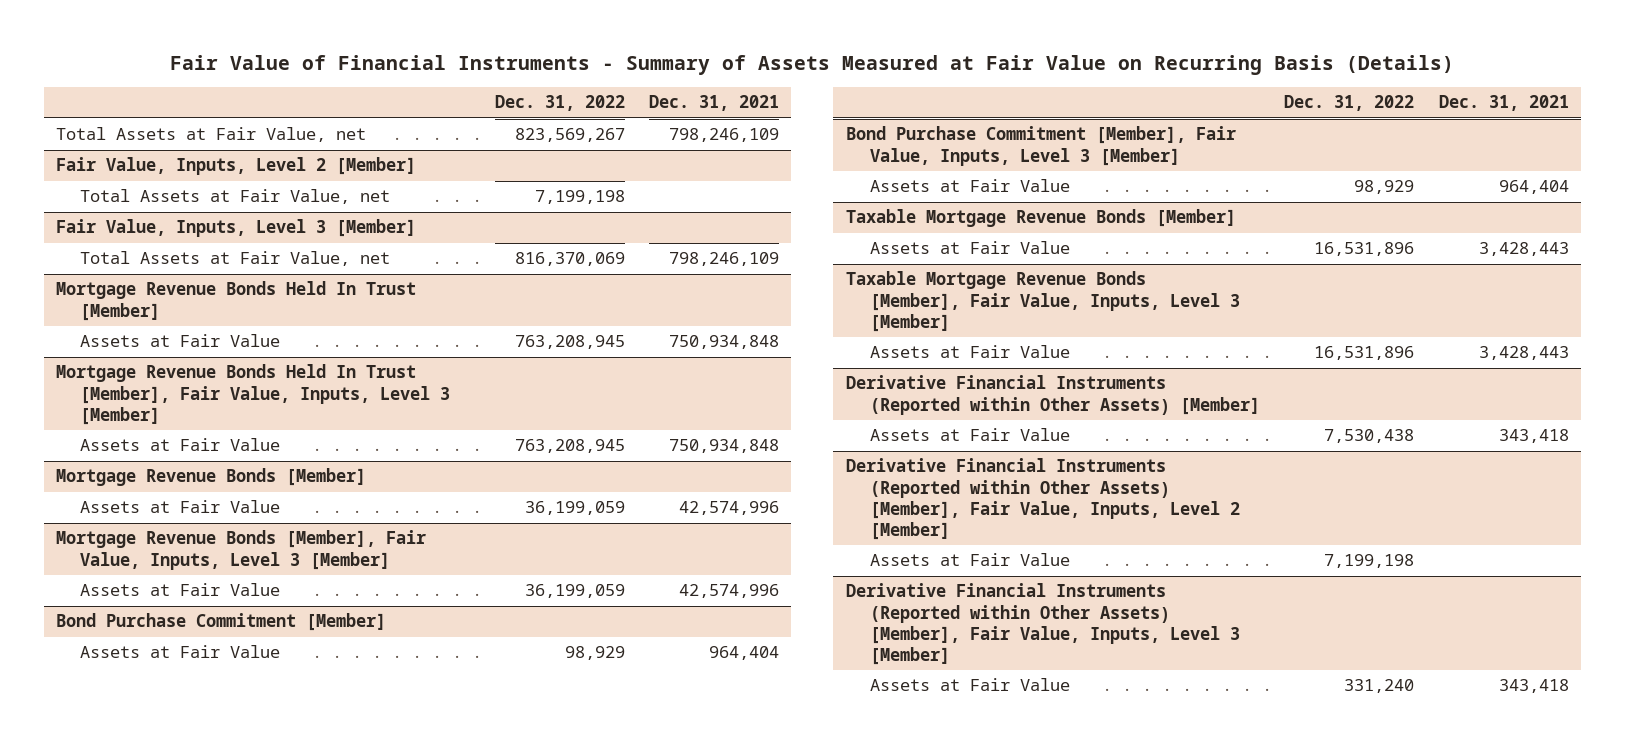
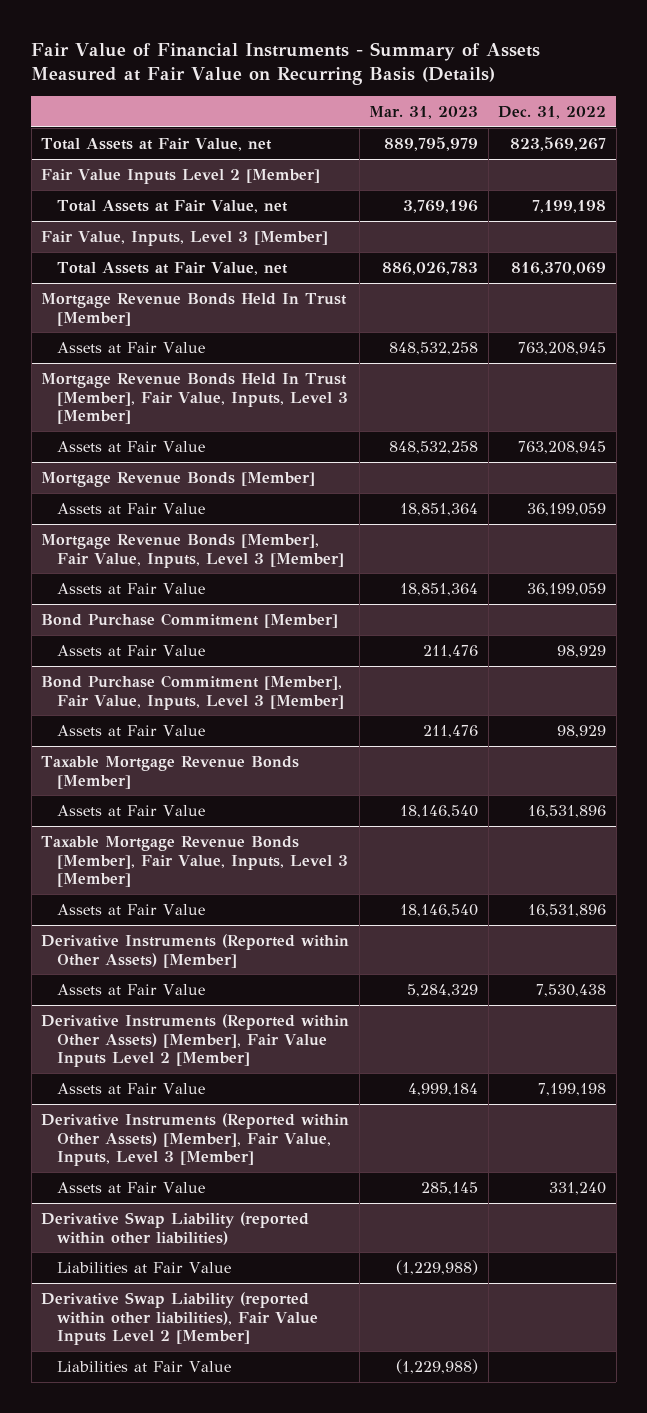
[649,95,780,112] Dec. 31, 2021 -> none
none -> [369,106,479,120] Mar. 31, 2023
[56,157,417,176] Fair Value, Inputs, Level 2 [Member] -> [41,168,321,184] Fair Value Inputs Level 2 [Member]
[845,375,1260,415] Derivative Financial Instruments (Reported within Other Assets) [Member] -> [41,933,350,968] Derivative Instruments (Reported within Other Assets) [Member]
[845,458,1240,541] Derivative Financial Instruments (Reported within Other Assets) [Member], Fair Value, Inputs, Level 2 [Member] -> [41,1013,350,1068] Derivative Instruments (Reported within Other Assets) [Member], Fair Value Inputs Level 2 [Member]
[845,583,1240,666] Derivative Financial Instruments (Reported within Other Assets) [Member], Fair Value, Inputs, Level 3 [Member] -> [41,1112,350,1167] Derivative Instruments (Reported within Other Assets) [Member], Fair Value, Inputs, Level 3 [Member]
none -> [41,1211,310,1245] Derivative Swap Liability (reported within other liabilities)
none -> [56,1261,231,1273] Liabilities at Fair Value
none -> [41,1291,318,1346] Derivative Swap Liability (reported within other liabilities), Fair Value Inputs Level 2 [Member]
none -> [56,1360,231,1372] Liabilities at Fair Value

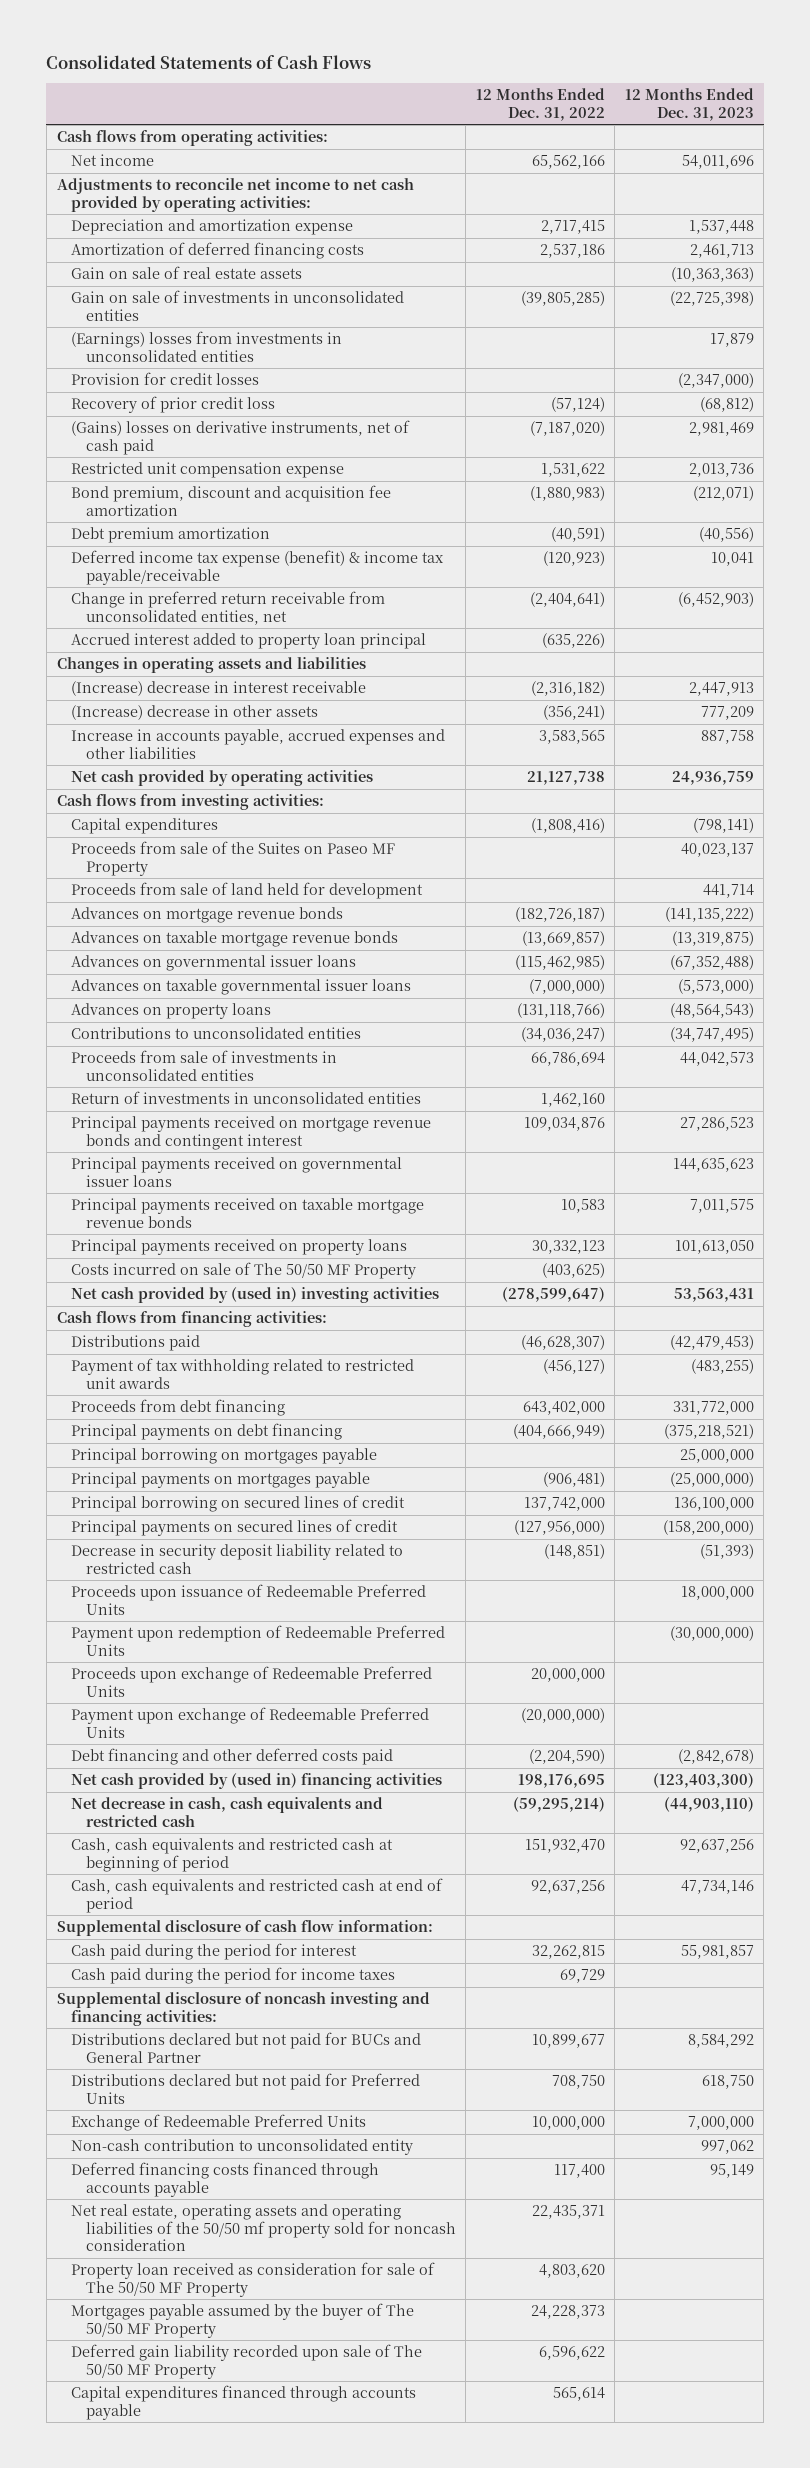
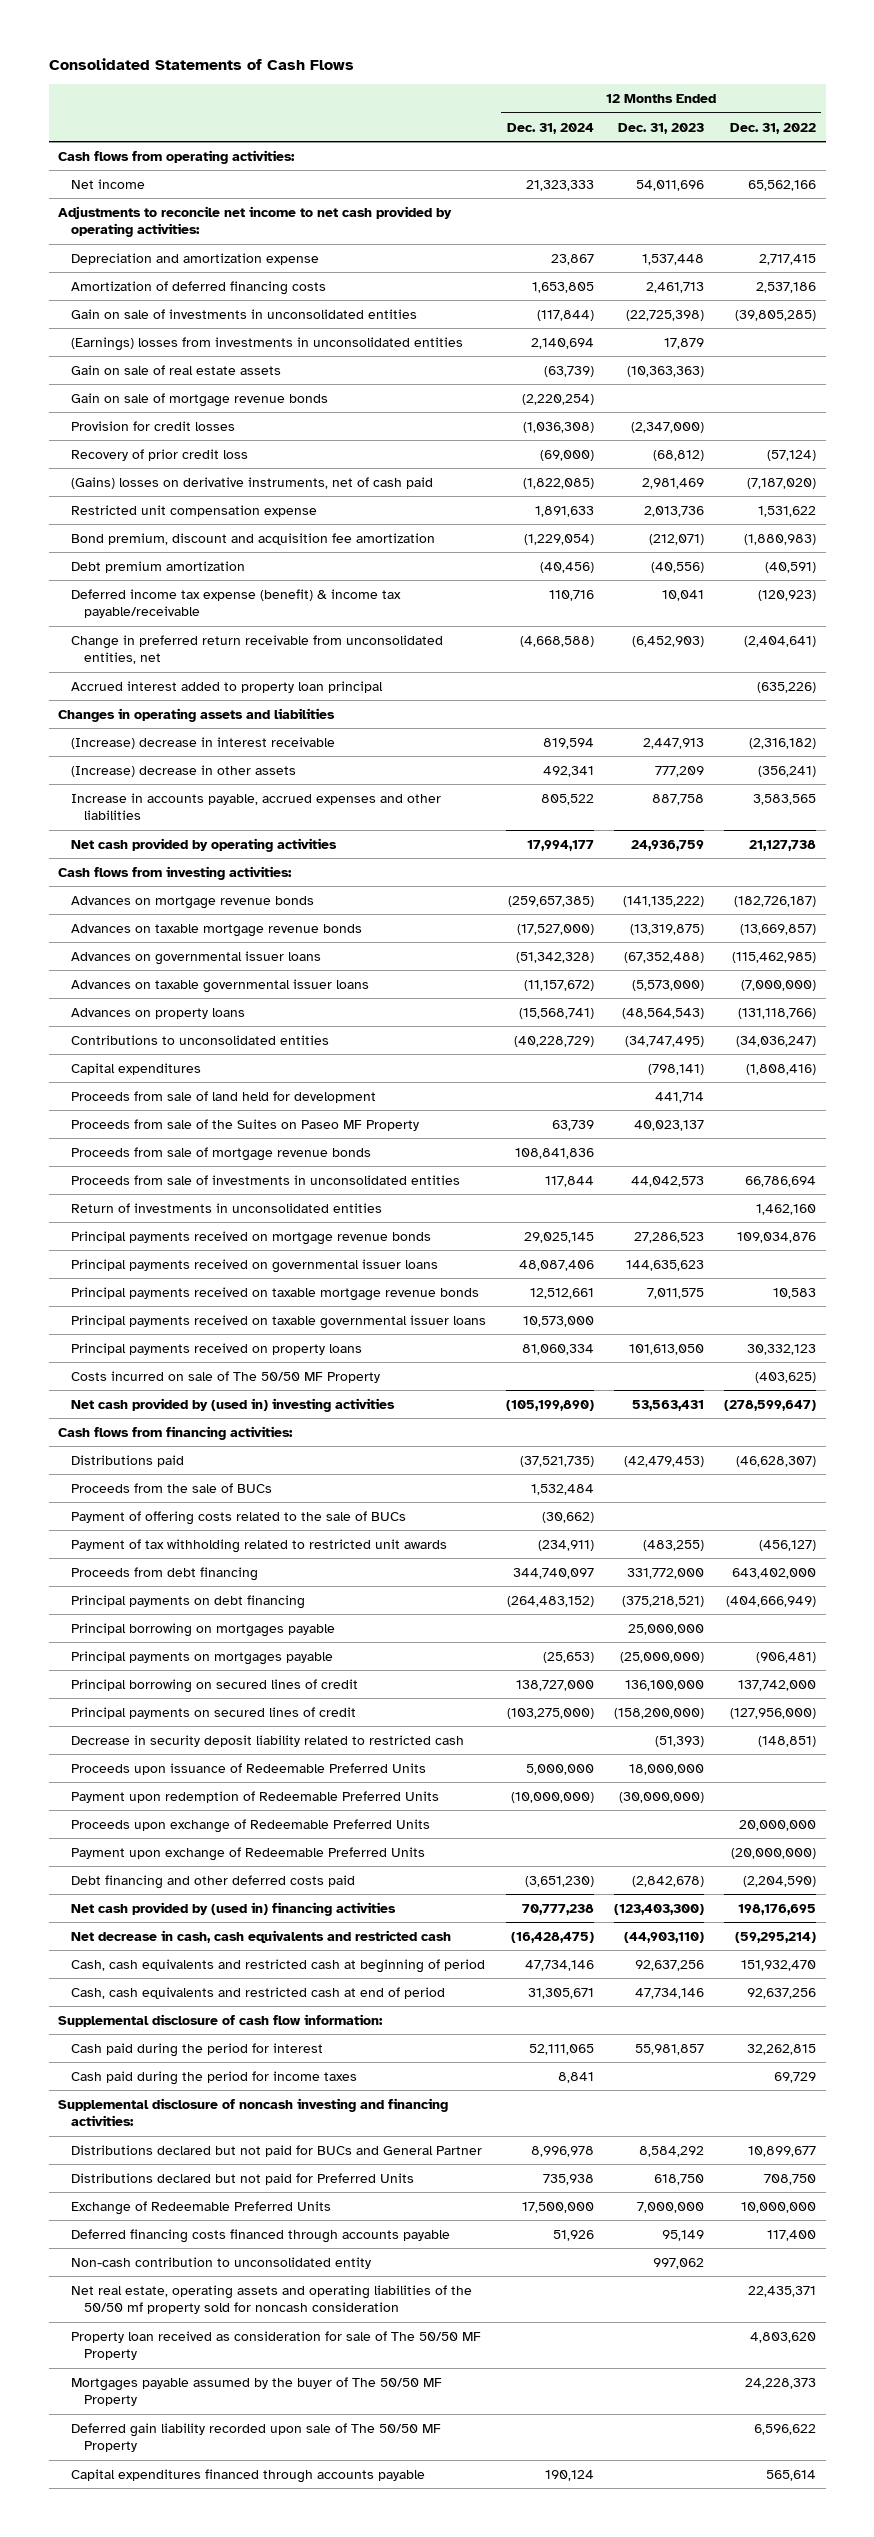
none -> [507,122,595,134] Dec. 31, 2024
[71,266,303,280] Gain on sale of real estate assets -> [71,364,282,375] Gain on sale of real estate assets
none -> [71,392,329,407] Gain on sale of mortgage revenue bonds
[71,818,219,835] Capital expenditures -> [71,1062,202,1075] Capital expenditures
[71,882,424,900] Proceeds from sale of land held for development -> [71,1090,377,1103] Proceeds from sale of land held for development
[71,841,396,876] Proceeds from sale of the Suites on Paseo MF Property -> [71,1118,420,1131] Proceeds from sale of the Suites on Paseo MF Property
none -> [71,1146,372,1161] Proceeds from sale of mortgage revenue bonds
[71,1116,432,1150] Principal payments received on mortgage revenue bonds and contingent interest -> [71,1230,432,1245] Principal payments received on mortgage revenue bonds
none -> [71,1314,487,1329] Principal payments received on taxable governmental issuer loans
none -> [71,1482,273,1493] Proceeds from the sale of BUCs
none -> [71,1510,407,1525] Payment of offering costs related to the sale of BUCs
[71,2139,414,2156] Non-cash contribution to unconsolidated entity -> [71,2256,372,2269] Non-cash contribution to unconsolidated entity

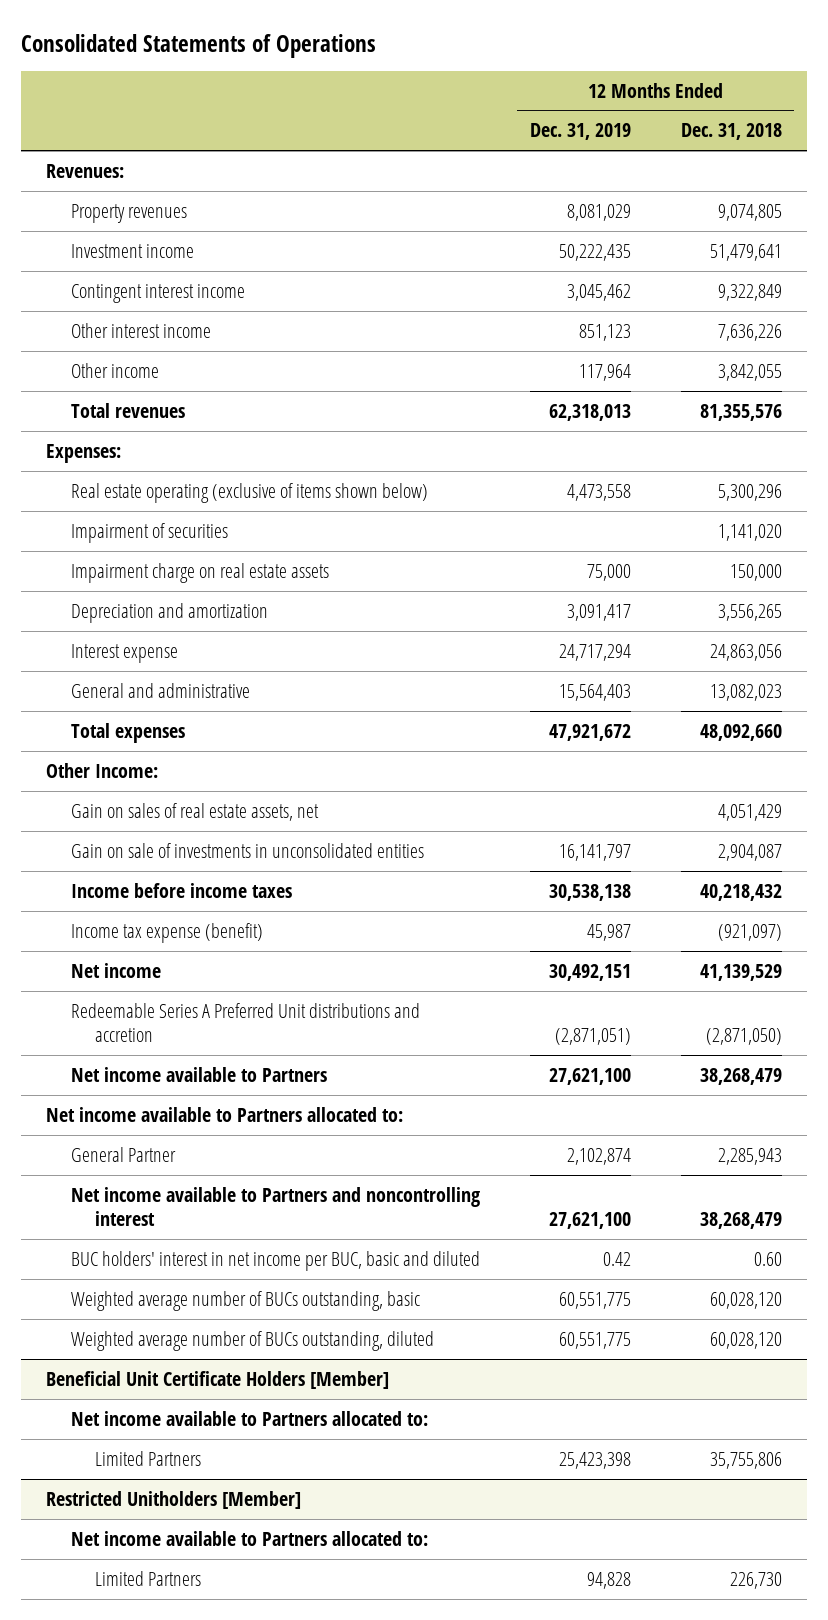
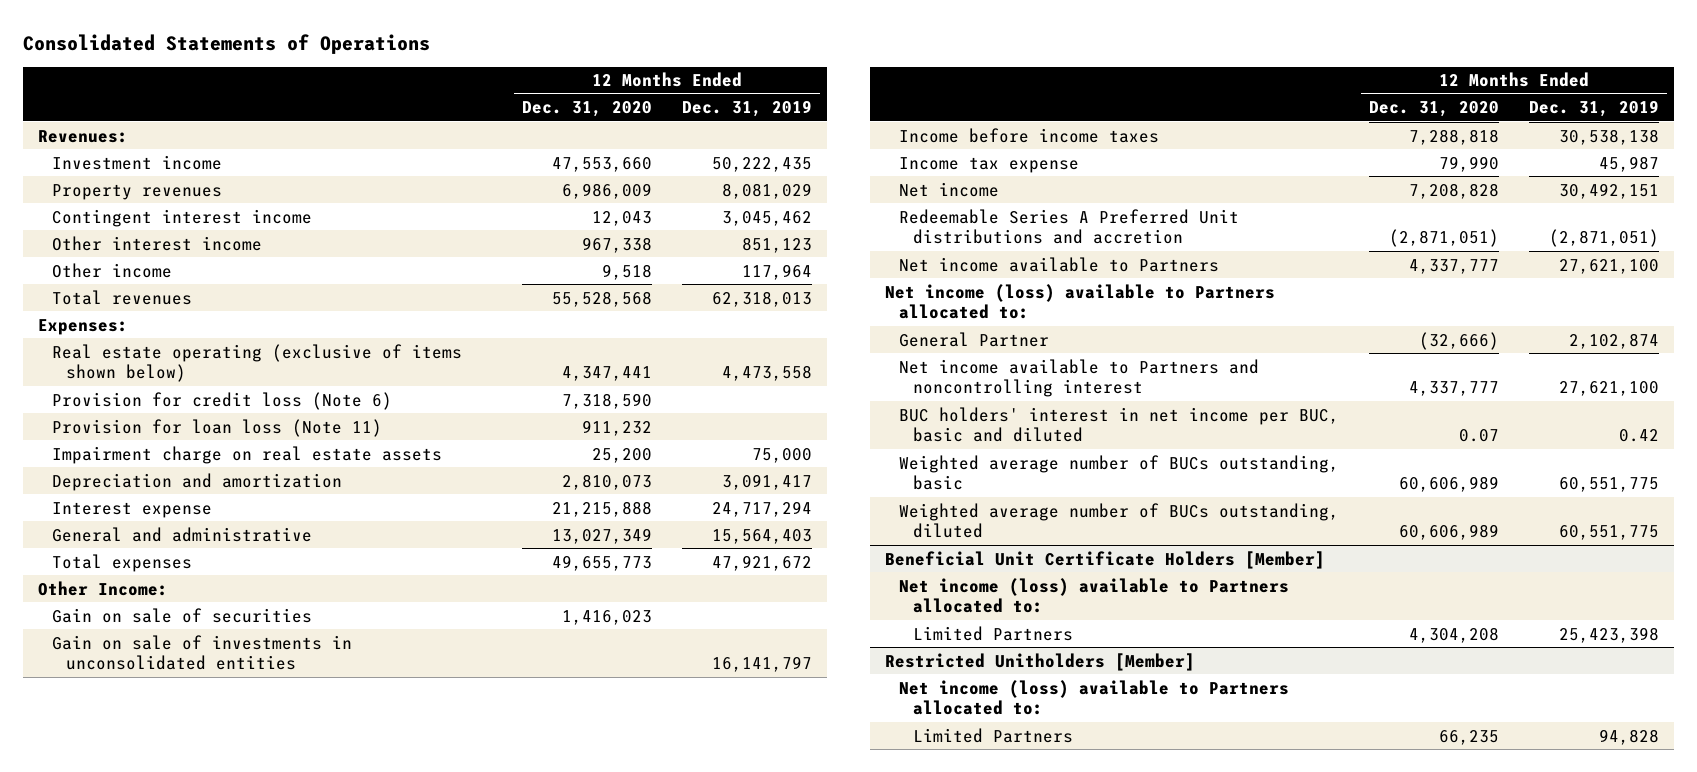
[680,123,782,141] Dec. 31, 2018 -> none
none -> [521,101,652,118] Dec. 31, 2020
[70,203,187,223] Property revenues -> [51,183,222,200] Property revenues
[70,522,228,543] Impairment of securities -> none
none -> [51,391,392,410] Provision for credit loss (Note 6)
none -> [51,418,382,437] Provision for loan loss (Note 11)
[70,802,319,821] Gain on sales of real estate assets, net -> none
none -> [51,607,312,623] Gain on sale of securities
[70,922,263,943] Income tax expense (benefit) -> [898,156,1079,173] Income tax expense
[46,1106,404,1122] Net income available to Partners allocated to: -> [884,283,1275,320] Net income (loss) available to Partners allocated to:
[70,1410,428,1426] Net income available to Partners allocated to: -> [898,577,1289,614] Net income (loss) available to Partners allocated to:
[70,1530,428,1546] Net income available to Partners allocated to: -> [898,679,1289,716] Net income (loss) available to Partners allocated to:

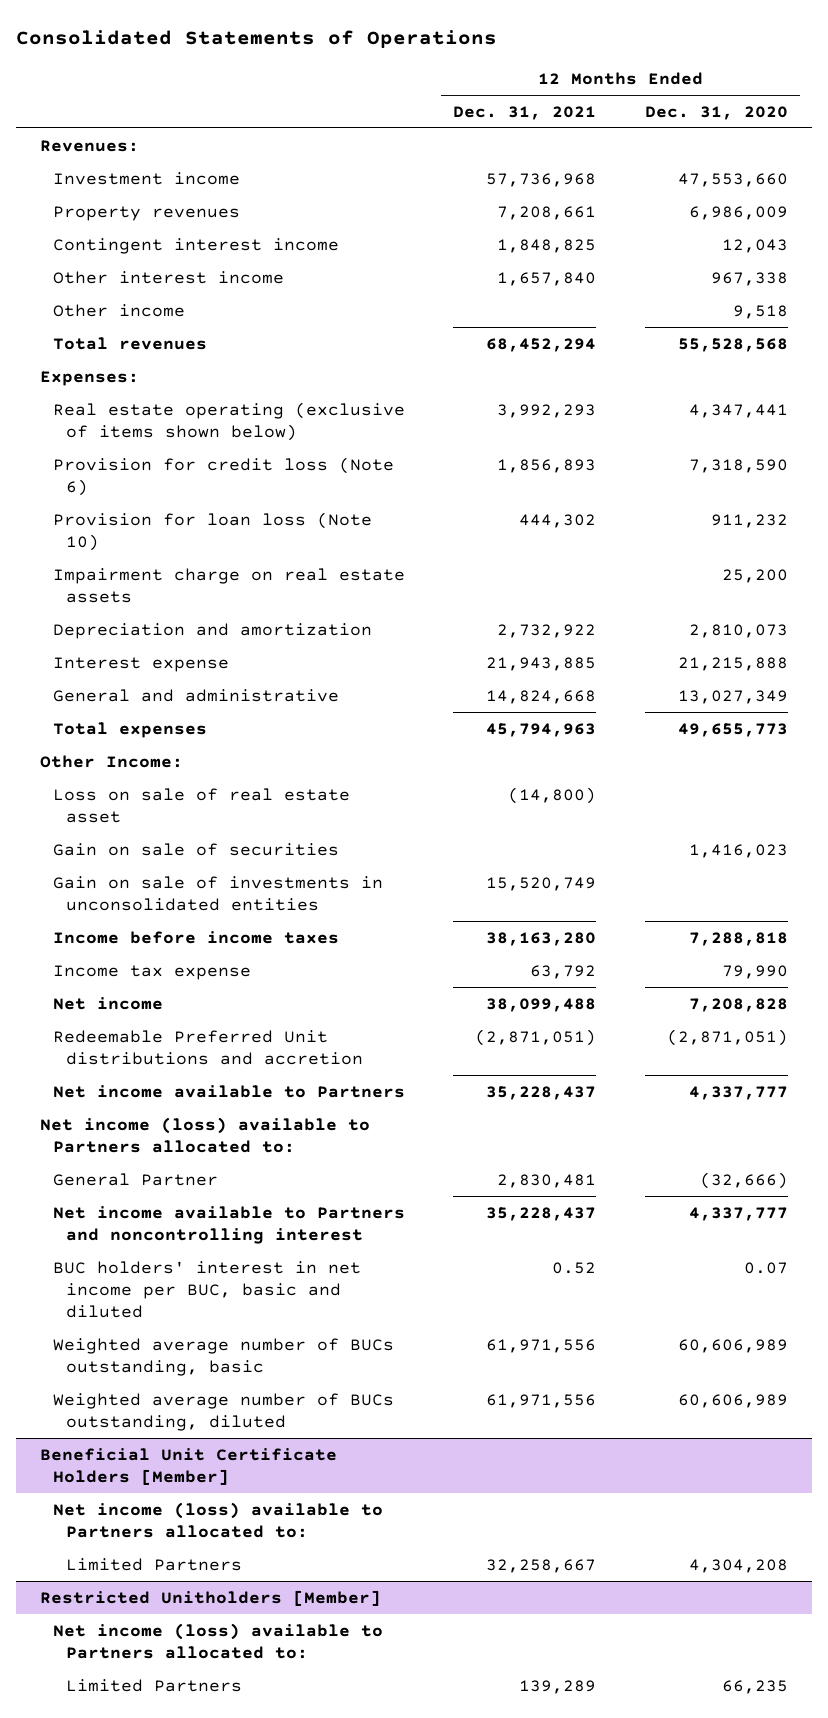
[682,100,813,118] Dec. 31, 2019 -> none
none -> [453,105,597,120] Dec. 31, 2021
[51,418,382,437] Provision for loan loss (Note 11) -> [53,511,373,551] Provision for loan loss (Note 10)
none -> [53,787,351,823] Loss on sale of real estate asset
[898,208,1239,245] Redeemable Series A Preferred Unit distributions and accretion -> [53,1029,364,1065] Redeemable Preferred Unit distributions and accretion

